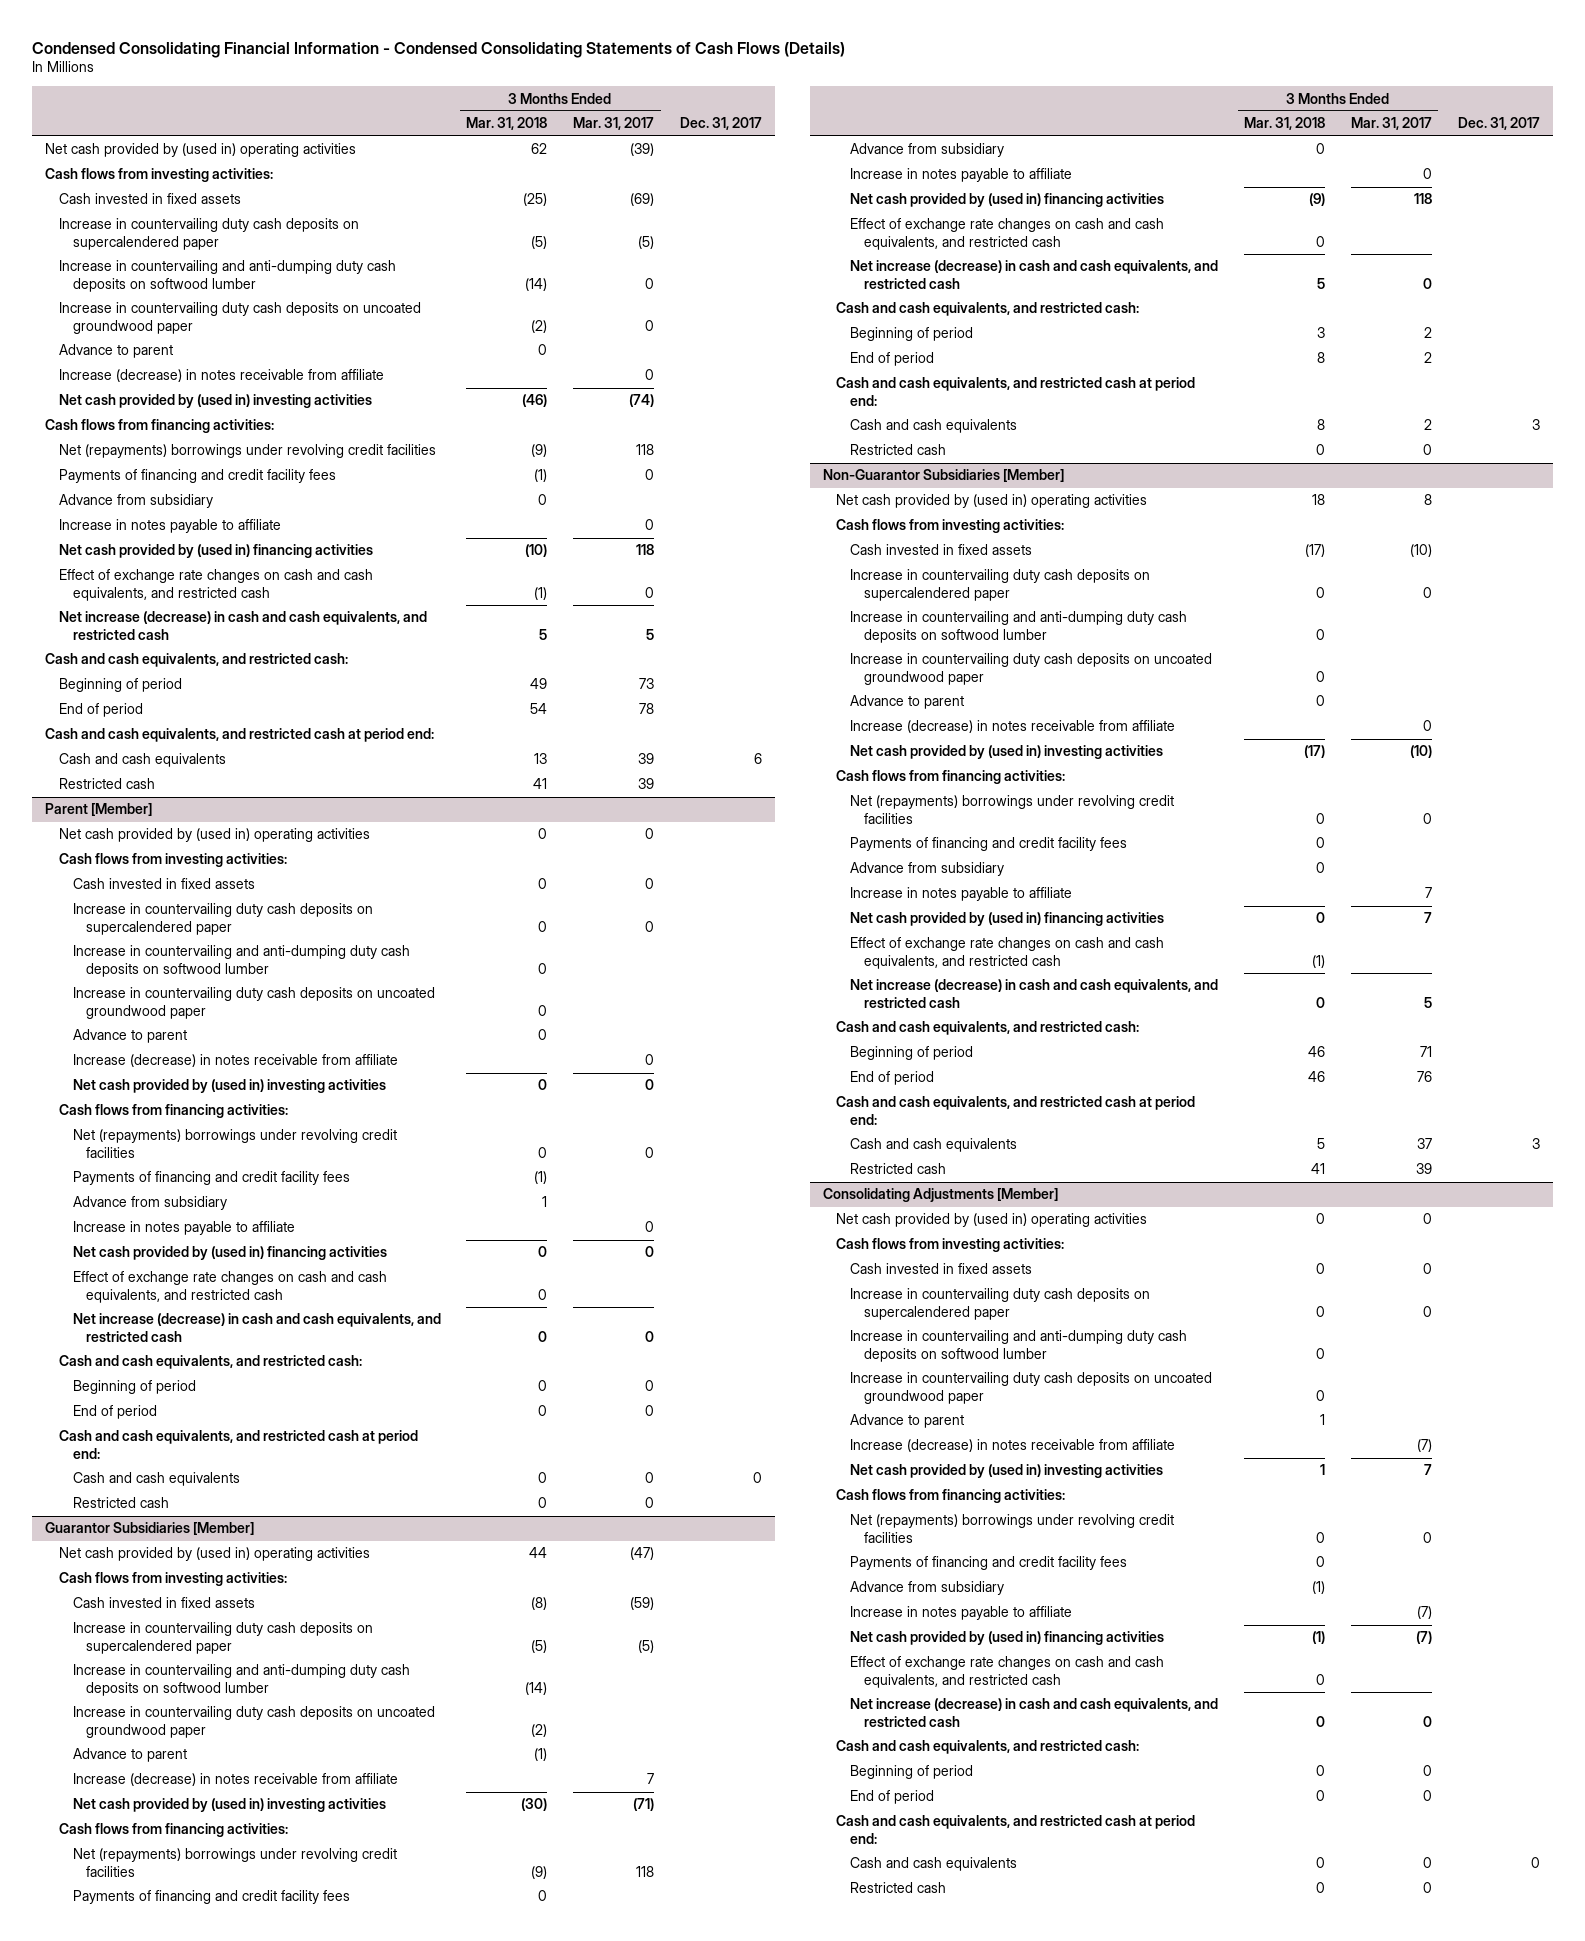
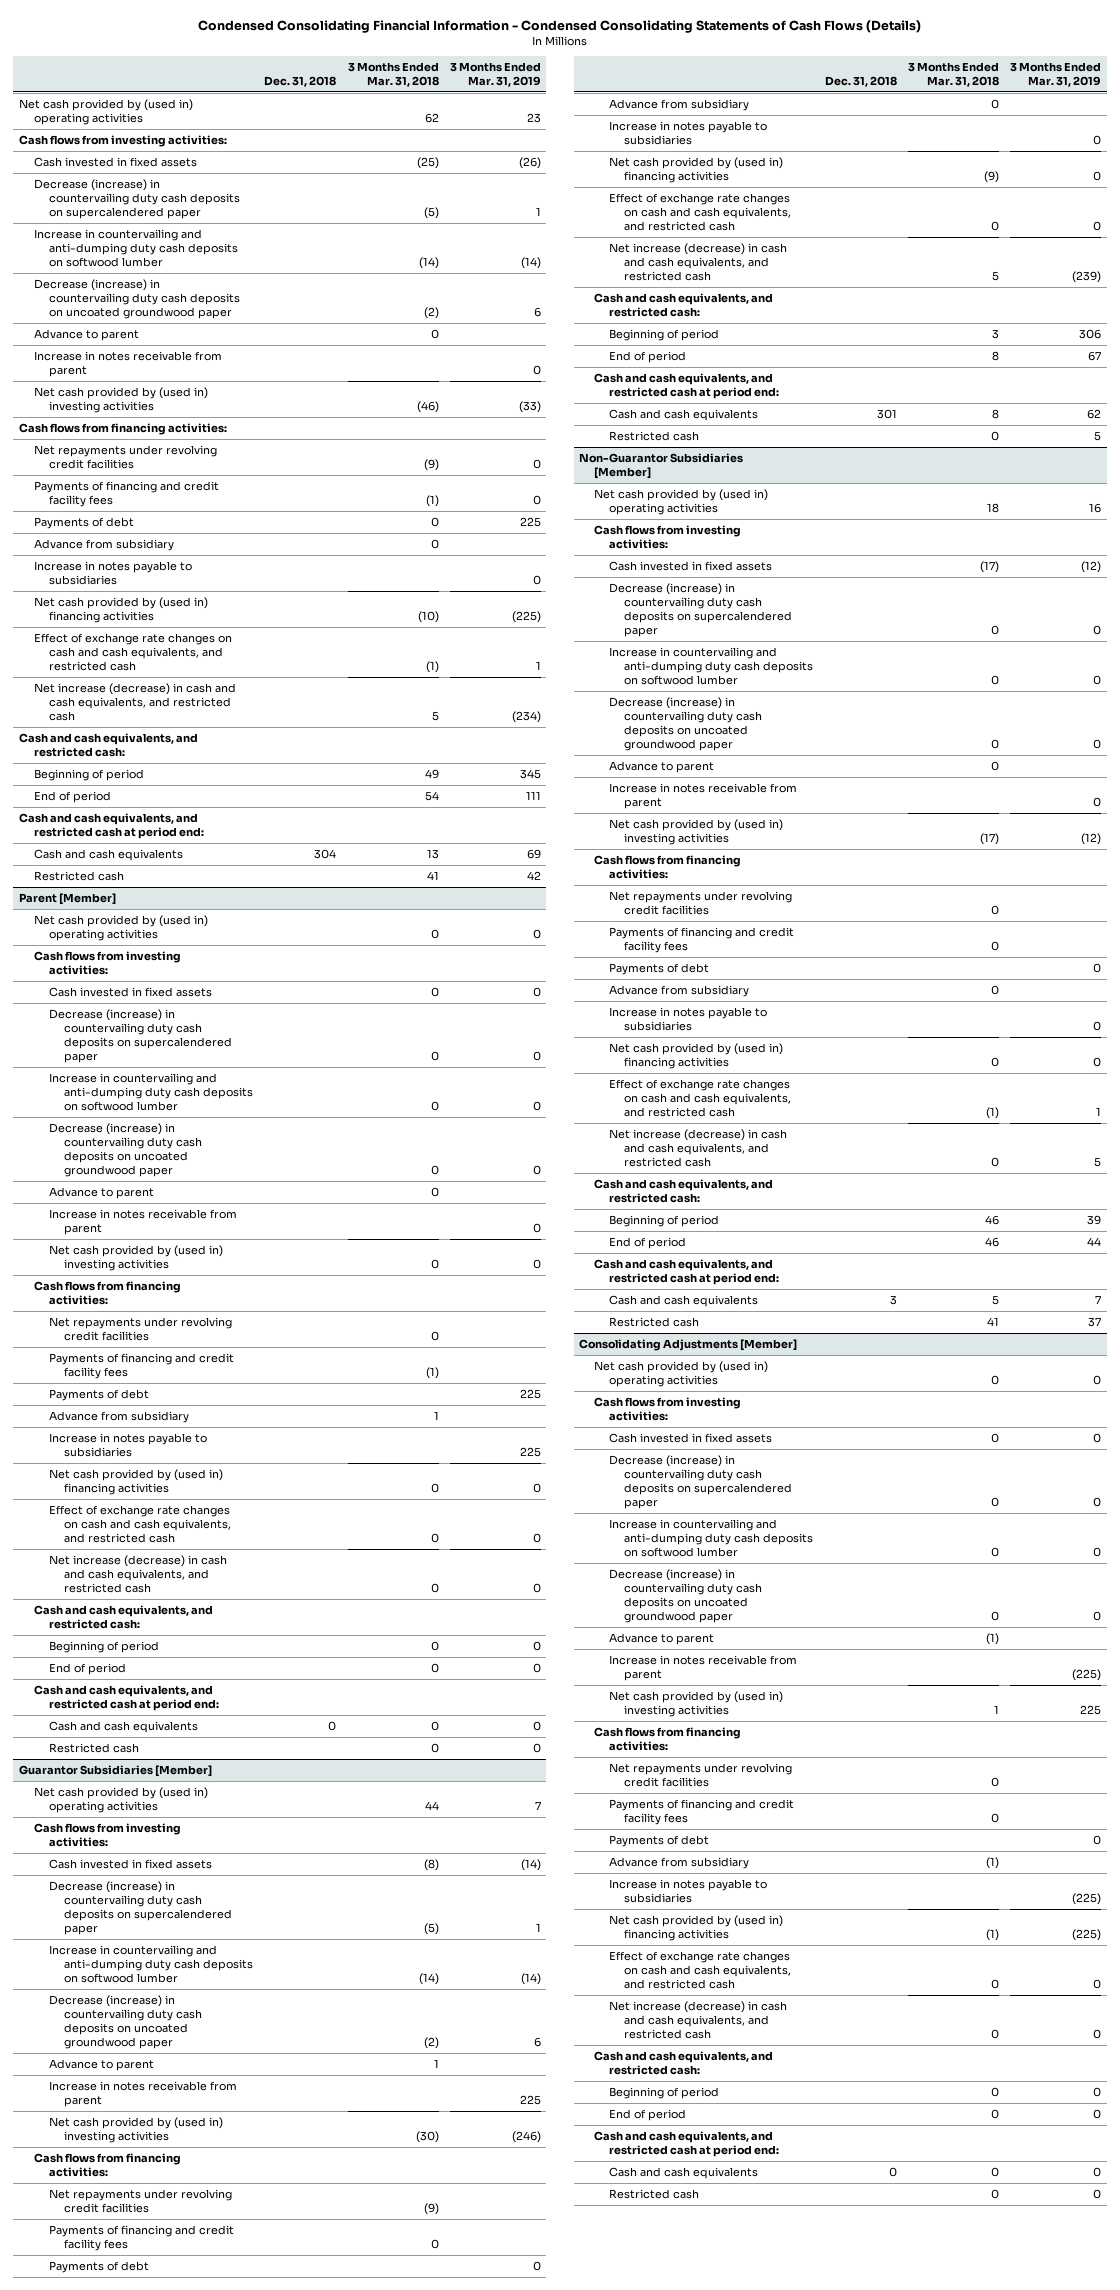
[573,117,655,131] Mar. 31, 2017 -> none
[680,117,763,131] Dec. 31, 2017 -> none
none -> [264,76,337,88] Dec. 31, 2018
none -> [449,61,541,88] 3 Months Ended Mar. 31, 2019
[58,218,359,250] Increase in countervailing duty cash deposits on supercalendered paper -> [34,178,241,219] Decrease (increase) in countervailing duty cash deposits on supercalendered paper
[58,302,421,334] Increase in countervailing duty cash deposits on uncoated groundwood paper -> [34,278,241,319] Decrease (increase) in countervailing duty cash deposits on uncoated groundwood paper
[58,369,384,383] Increase (decrease) in notes receivable from affiliate -> [34,350,223,377] Increase in notes receivable from parent
[58,444,436,459] Net (repayments) borrowings under revolving credit facilities -> [34,444,218,469] Net repayments under revolving credit facilities
none -> [34,516,135,529] Payments of debt
[58,519,281,534] Increase in notes payable to affiliate -> [34,560,193,585] Increase in notes payable to subsidiaries
[72,903,373,935] Increase in countervailing duty cash deposits on supercalendered paper -> [49,1008,233,1064] Decrease (increase) in countervailing duty cash deposits on supercalendered paper
[72,987,435,1019] Increase in countervailing duty cash deposits on uncoated groundwood paper -> [49,1122,203,1178] Decrease (increase) in countervailing duty cash deposits on uncoated groundwood paper
[72,1054,398,1068] Increase (decrease) in notes receivable from affiliate -> [49,1208,238,1235] Increase in notes receivable from parent
[72,1129,397,1158] Net (repayments) borrowings under revolving credit facilities -> [49,1316,233,1341] Net repayments under revolving credit facilities
none -> [49,1388,150,1401] Payments of debt
[72,1221,295,1236] Increase in notes payable to affiliate -> [49,1432,208,1457] Increase in notes payable to subsidiaries
[72,1622,373,1654] Increase in countervailing duty cash deposits on supercalendered paper -> [49,1880,233,1936] Decrease (increase) in countervailing duty cash deposits on supercalendered paper
[72,1706,435,1738] Increase in countervailing duty cash deposits on uncoated groundwood paper -> [49,1994,203,2050] Decrease (increase) in countervailing duty cash deposits on uncoated groundwood paper
[534,1748,548,1762] (1) -> [433,2058,439,2068] 1
[72,1773,398,1787] Increase (decrease) in notes receivable from affiliate -> [49,2080,238,2107] Increase in notes receivable from parent
[72,1848,397,1877] Net (repayments) borrowings under revolving credit facilities -> [49,2188,233,2213] Net repayments under revolving credit facilities
none -> [49,2260,150,2273] Payments of debt
[850,168,1073,183] Increase in notes payable to affiliate -> [609,120,768,145] Increase in notes payable to subsidiaries
[850,569,1151,601] Increase in countervailing duty cash deposits on supercalendered paper -> [609,582,793,638] Decrease (increase) in countervailing duty cash deposits on supercalendered paper
[850,653,1213,685] Increase in countervailing duty cash deposits on uncoated groundwood paper -> [609,696,763,752] Decrease (increase) in countervailing duty cash deposits on uncoated groundwood paper
[850,720,1176,734] Increase (decrease) in notes receivable from affiliate -> [609,782,798,809] Increase in notes receivable from parent
[850,795,1175,824] Net (repayments) borrowings under revolving credit facilities -> [609,890,793,915] Net repayments under revolving credit facilities
none -> [609,962,710,975] Payments of debt
[850,887,1073,902] Increase in notes payable to affiliate -> [609,1006,768,1031] Increase in notes payable to subsidiaries
[850,1288,1151,1320] Increase in countervailing duty cash deposits on supercalendered paper -> [609,1454,793,1510] Decrease (increase) in countervailing duty cash deposits on supercalendered paper
[850,1372,1213,1404] Increase in countervailing duty cash deposits on uncoated groundwood paper -> [609,1568,763,1624] Decrease (increase) in countervailing duty cash deposits on uncoated groundwood paper
[1320,1414,1326,1426] 1 -> [985,1632,999,1645] (1)
[850,1439,1176,1453] Increase (decrease) in notes receivable from affiliate -> [609,1654,798,1681] Increase in notes receivable from parent
[850,1514,1175,1543] Net (repayments) borrowings under revolving credit facilities -> [609,1762,793,1787] Net repayments under revolving credit facilities
none -> [609,1834,710,1847] Payments of debt
[850,1606,1073,1621] Increase in notes payable to affiliate -> [609,1878,768,1903] Increase in notes payable to subsidiaries

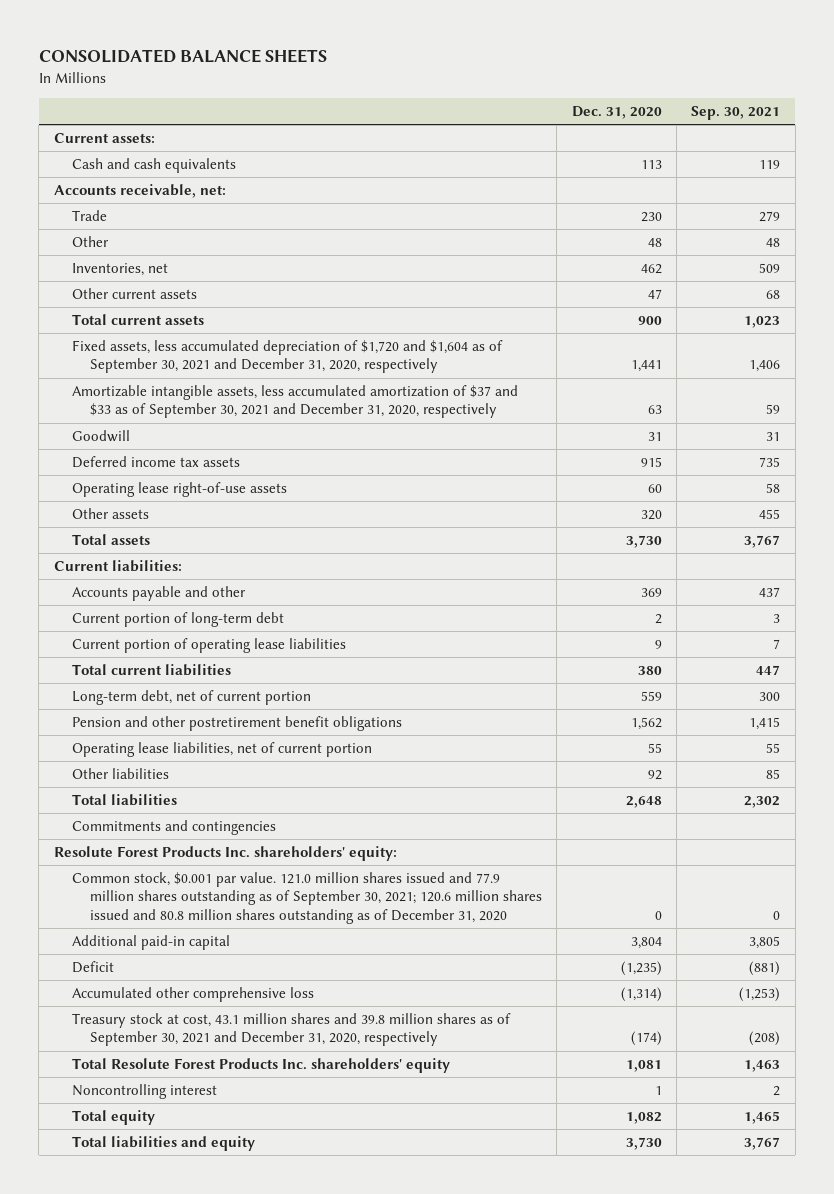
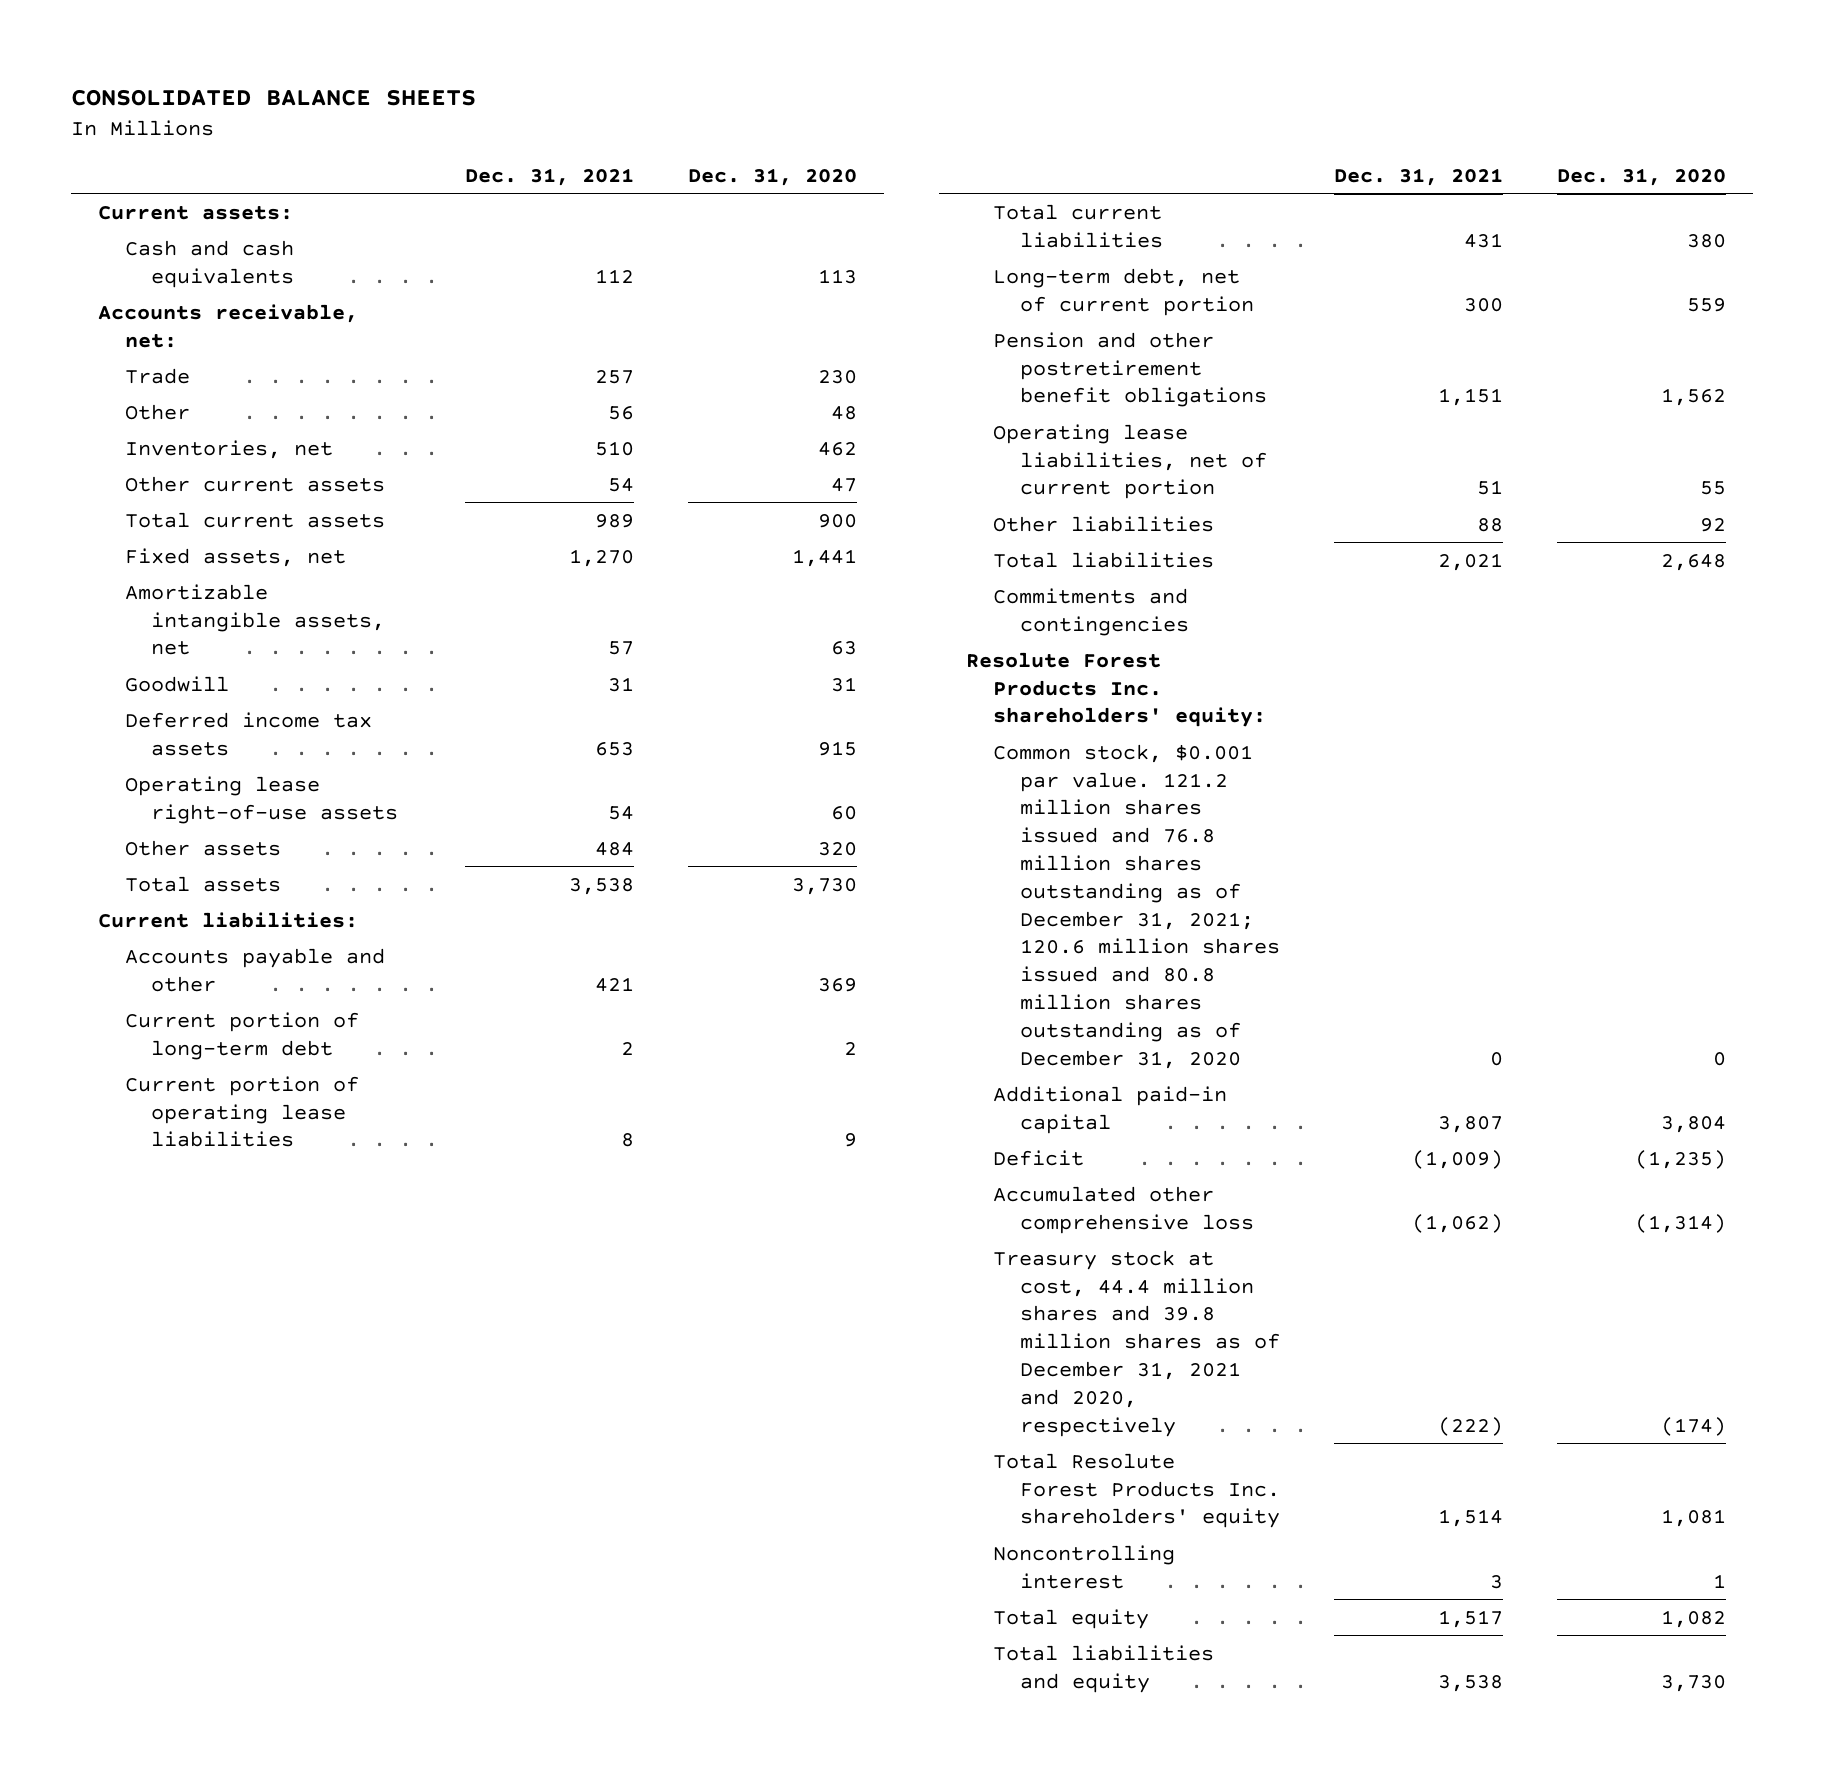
[691,105,781,120] Sep. 30, 2021 -> none
none -> [465,167,635,186] Dec. 31, 2021
[71,340,503,374] Fixed assets, less accumulated depreciation of $1,720 and $1,604 as of September 30, 2021 and December 31, 2020, respectively -> [124,547,346,567] Fixed assets, net
[71,385,518,419] Amortizable intangible assets, less accumulated amortization of $37 and $33 as of September 30, 2021 and December 31, 2020, respectively -> [124,583,386,656] Amortizable intangible assets, net
[71,872,542,924] Common stock, $0.001 par value. 121.0 million shares issued and 77.9 million shares outstanding as of September 30, 2021; 120.6 million shares issued and 80.8 million shares outstanding as of December 31, 2020 -> [993,743,1280,1069] Common stock, $0.001 par value. 121.2 million shares issued and 76.8 million shares outstanding as of December 31, 2021; 120.6 million shares issued and 80.8 million shares outstanding as of December 31, 2020
[71,1013,511,1047] Treasury stock at cost, 43.1 million shares and 39.8 million shares as of September 30, 2021 and December 31, 2020, respectively -> [993,1249,1280,1437] Treasury stock at cost, 44.4 million shares and 39.8 million shares as of December 31, 2021 and 2020, respectively

